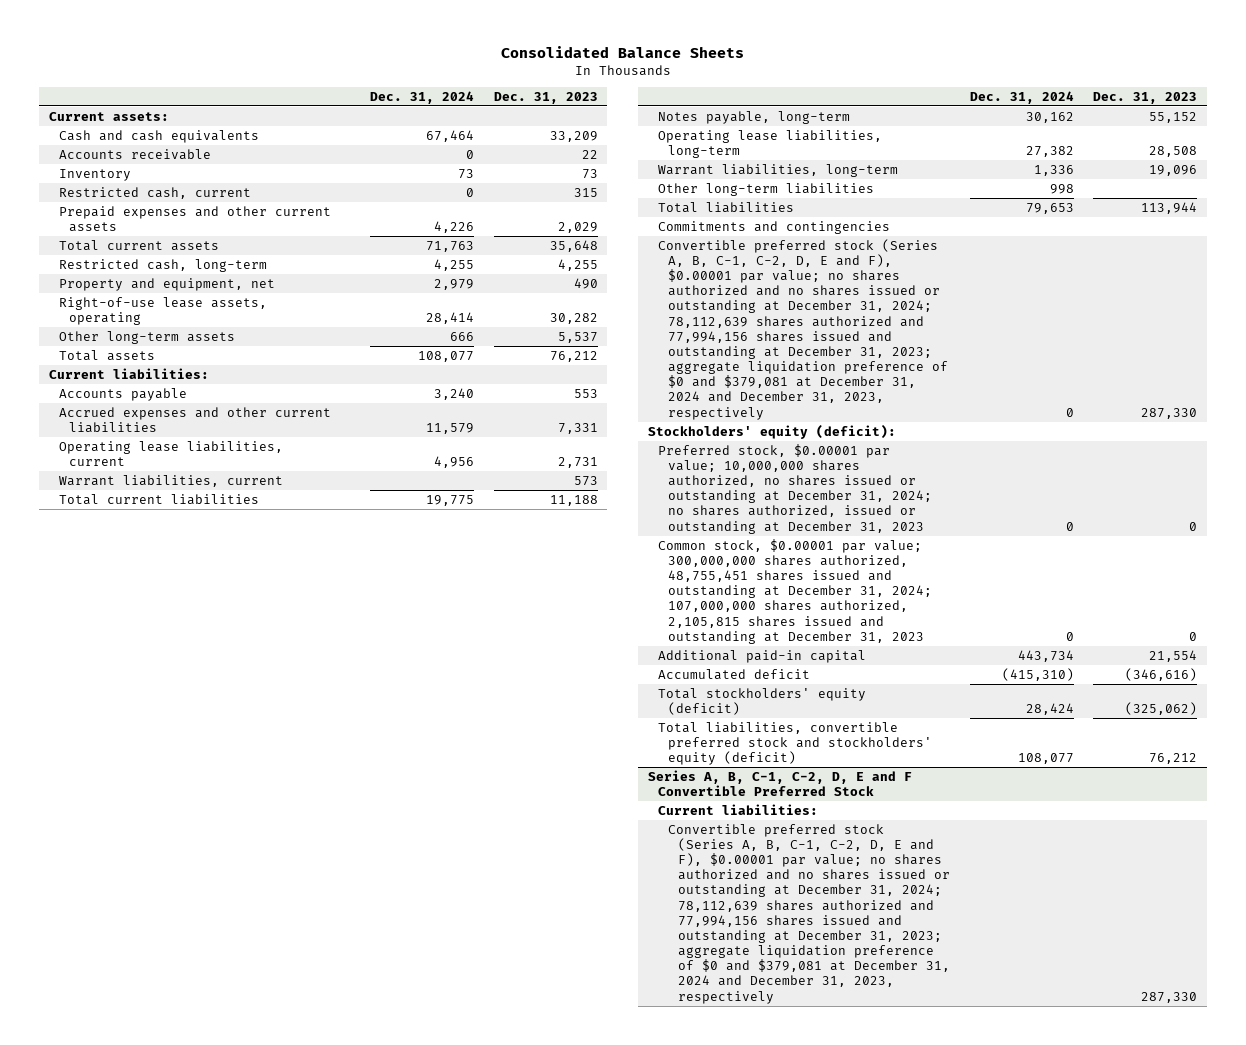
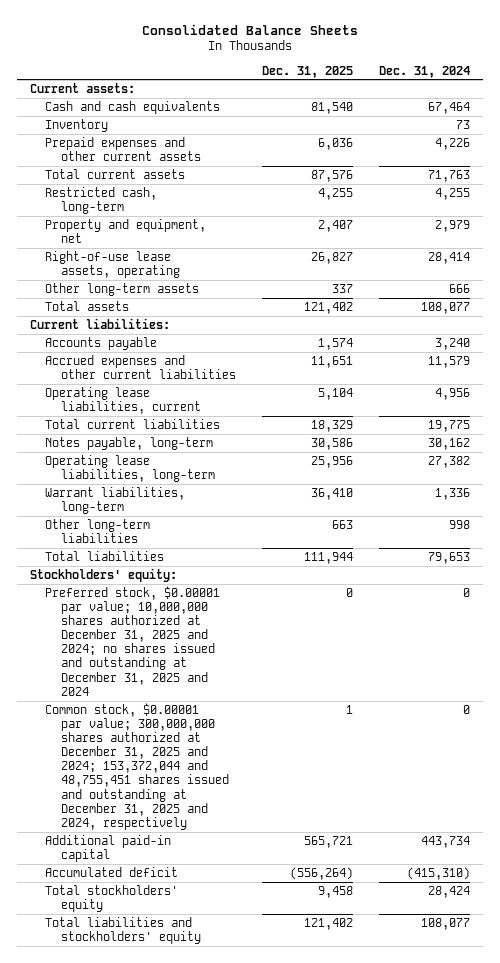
[493,91,598,104] Dec. 31, 2023 -> none
none -> [261,65,353,78] Dec. 31, 2025
[58,148,211,160] Accounts receivable -> none
[58,186,251,199] Restricted cash, current -> none
[58,474,283,487] Warrant liabilities, current -> none
[658,220,891,234] Commitments and contingencies -> none
[658,238,949,420] Convertible preferred stock (Series A, B, C-1, C-2, D, E and F), $0.00001 par value; no shares authorized and no shares issued or outstanding at December 31, 2024; 78,112,639 shares authorized and 77,994,156 shares issued and outstanding at December 31, 2023; aggregate liquidation preference of $0 and $379,081 at December 31, 2024 and December 31, 2023, respectively -> none
[648,424,897,439] Stockholders' equity (deficit): -> [29,567,177,582] Stockholders' equity:
[658,443,933,534] Preferred stock, $0.00001 par value; 10,000,000 shares authorized, no shares issued or outstanding at December 31, 2024; no shares authorized, issued or outstanding at December 31, 2023 -> [45,585,221,696] Preferred stock, $0.00001 par value; 10,000,000 shares authorized at December 31, 2025 and 2024; no shares issued and outstanding at December 31, 2025 and 2024
[658,538,933,644] Common stock, $0.00001 par value; 300,000,000 shares authorized, 48,755,451 shares issued and outstanding at December 31, 2024; 107,000,000 shares authorized, 2,105,815 shares issued and outstanding at December 31, 2023 -> [45,702,229,830] Common stock, $0.00001 par value; 300,000,000 shares authorized at December 31, 2025 and 2024; 153,372,044 and 48,755,451 shares issued and outstanding at December 31, 2025 and 2024, respectively
[648,769,913,796] Series A, B, C-1, C-2, D, E and F Convertible Preferred Stock -> none
[658,803,819,815] Current liabilities: -> none
[668,823,951,1004] Convertible preferred stock (Series A, B, C-1, C-2, D, E and F), $0.00001 par value; no shares authorized and no shares issued or outstanding at December 31, 2024; 78,112,639 shares authorized and 77,994,156 shares issued and outstanding at December 31, 2023; aggregate liquidation preference of $0 and $379,081 at December 31, 2024 and December 31, 2023, respectively -> none
[658,687,867,715] Total stockholders' equity (deficit) -> [45,884,179,912] Total stockholders' equity
[658,721,933,766] Total liabilities, convertible preferred stock and stockholders' equity (deficit) -> [45,916,201,944] Total liabilities and stockholders' equity

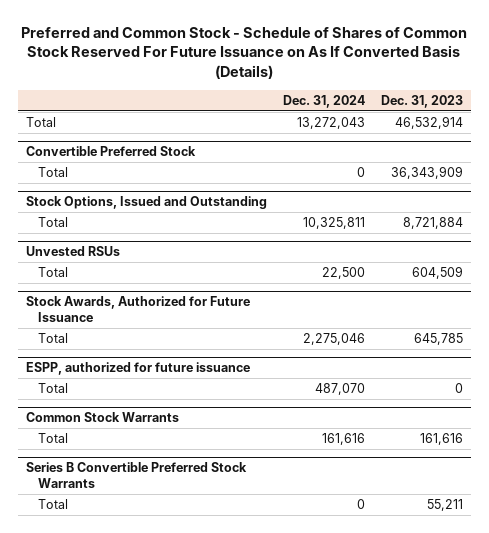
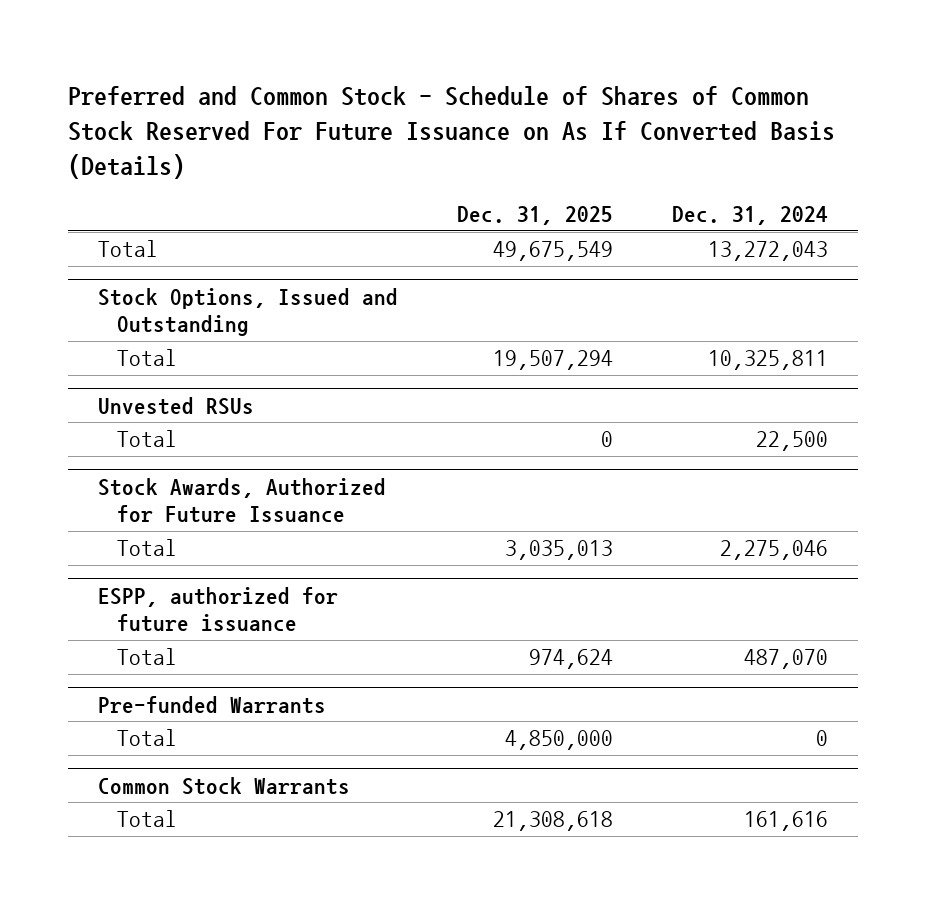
[380,94,463,108] Dec. 31, 2023 -> none
none -> [457,206,614,226] Dec. 31, 2025
[25,146,196,157] Convertible Preferred Stock -> none
[38,167,69,178] Total -> none
none -> [97,695,326,714] Pre-funded Warrants
none -> [116,729,177,747] Total
[25,462,247,489] Series B Convertible Preferred Stock Warrants -> none
[38,499,69,510] Total -> none

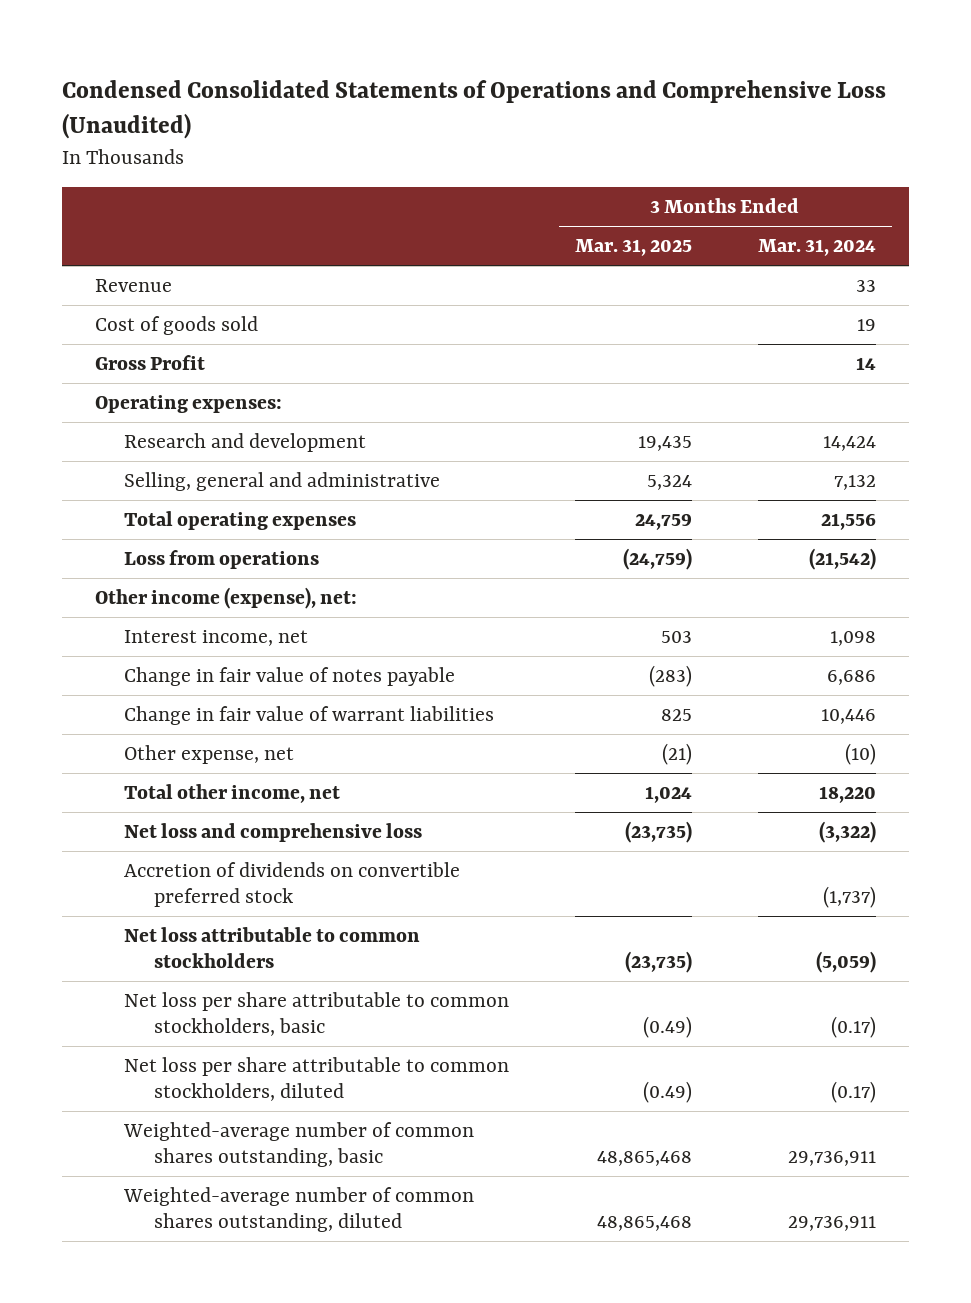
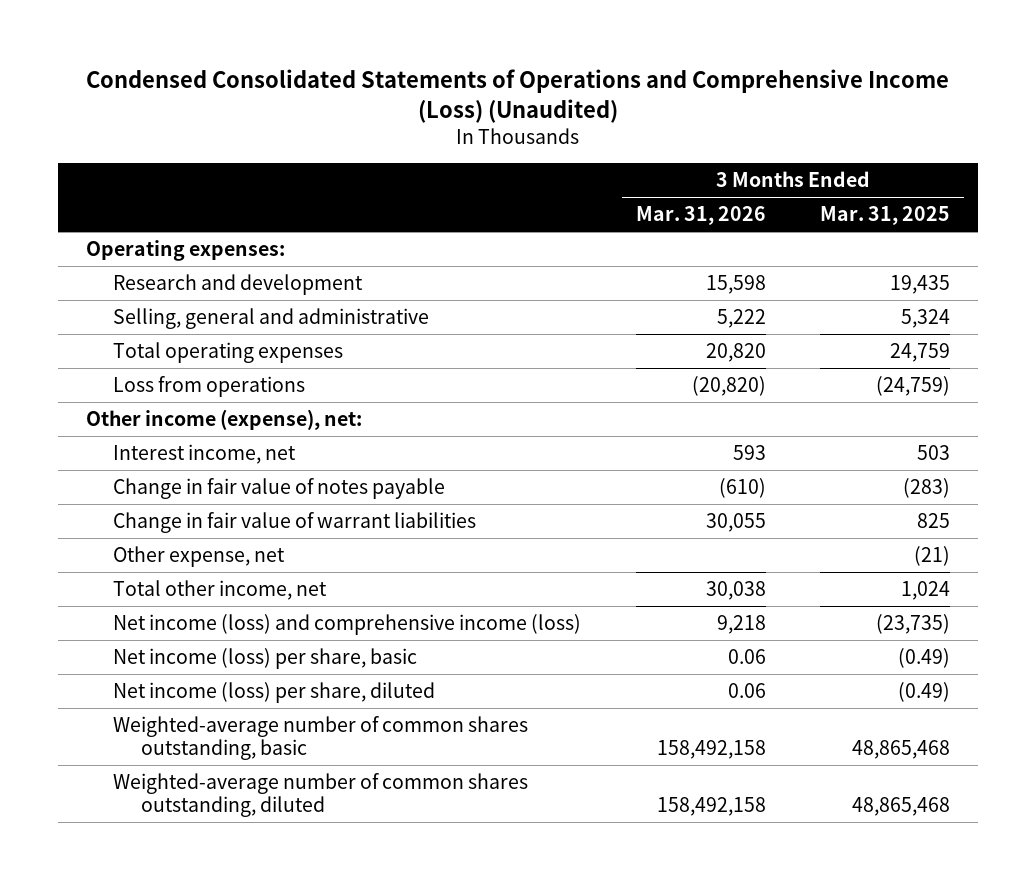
[62,79,887,140] Condensed Consolidated Statements of Operations and Comprehensive Loss (Unaudited) -> [85,69,949,123] Condensed Consolidated Statements of Operations and Comprehensive Income (Loss) (Unaudited)
[757,239,876,257] Mar. 31, 2024 -> none
none -> [635,206,766,226] Mar. 31, 2026
[94,279,172,293] Revenue -> none
[94,316,258,336] Cost of goods sold -> none
[94,355,205,371] Gross Profit -> none
[124,862,461,908] Accretion of dividends on convertible preferred stock -> none
[124,927,421,969] Net loss attributable to common stockholders -> none
[124,823,423,843] Net loss and comprehensive loss -> [113,614,582,636] Net income (loss) and comprehensive income (loss)
[124,992,510,1037] Net loss per share attributable to common stockholders, basic -> [113,648,418,670] Net income (loss) per share, basic
[124,1057,510,1102] Net loss per share attributable to common stockholders, diluted -> [113,682,436,704] Net income (loss) per share, diluted

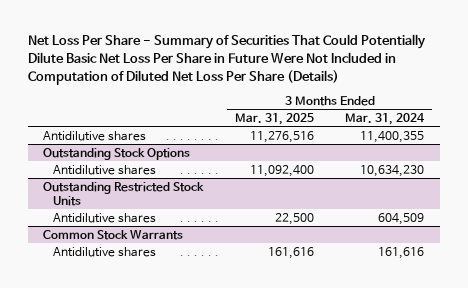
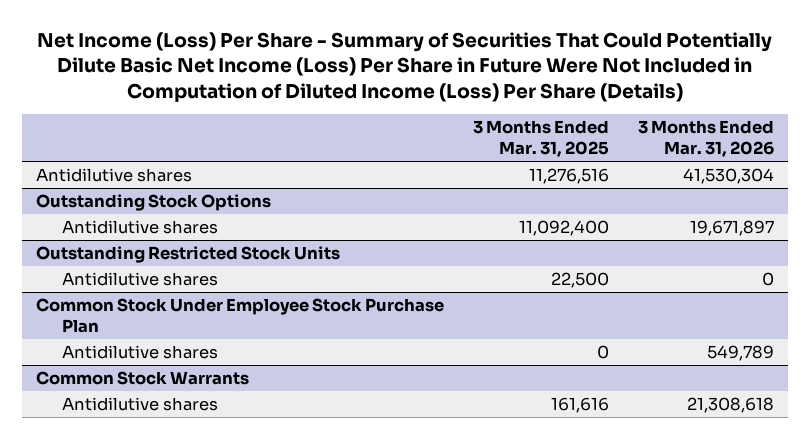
[27,34,426,85] Net Loss Per Share - Summary of Securities That Could Potentially Dilute Basic Net Loss Per Share in Future Were Not Included in Computation of Diluted Net Loss Per Share (Details) -> [36,31,772,102] Net Income (Loss) Per Share - Summary of Securities That Could Potentially Dilute Basic Net Income (Loss) Per Share in Future Were Not Included in Computation of Diluted Income (Loss) Per Share (Details)
[345,112,426,125] Mar. 31, 2024 -> none
none -> [637,120,774,158] 3 Months Ended Mar. 31, 2026
none -> [36,298,445,333] Common Stock Under Employee Stock Purchase Plan
none -> [61,345,218,360] Antidilutive shares

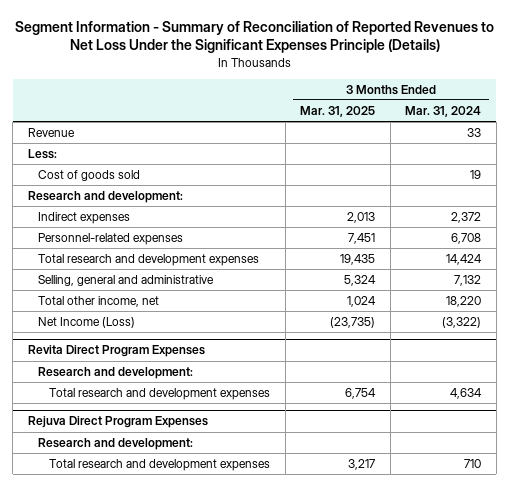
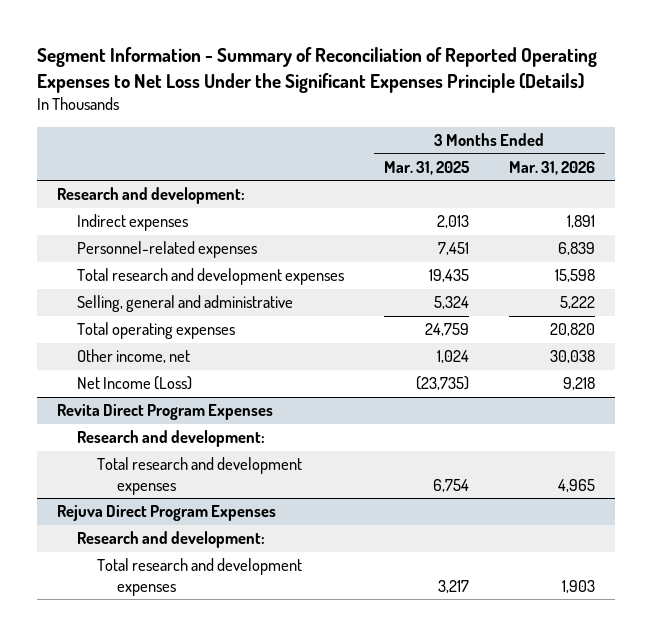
[14,20,494,54] Segment Information - Summary of Reconciliation of Reported Revenues to Net Loss Under the Significant Expenses Principle (Details) -> [36,47,597,93] Segment Information - Summary of Reconciliation of Reported Operating Expenses to Net Loss Under the Significant Expenses Principle (Details)
[405,105,482,117] Mar. 31, 2024 -> none
none -> [508,160,595,175] Mar. 31, 2026
[27,128,75,138] Revenue -> none
[27,149,57,160] Less: -> none
[38,170,141,182] Cost of goods sold -> none
none -> [76,322,235,340] Total operating expenses
[38,296,160,308] Total other income, net -> [76,349,190,364] Other income, net

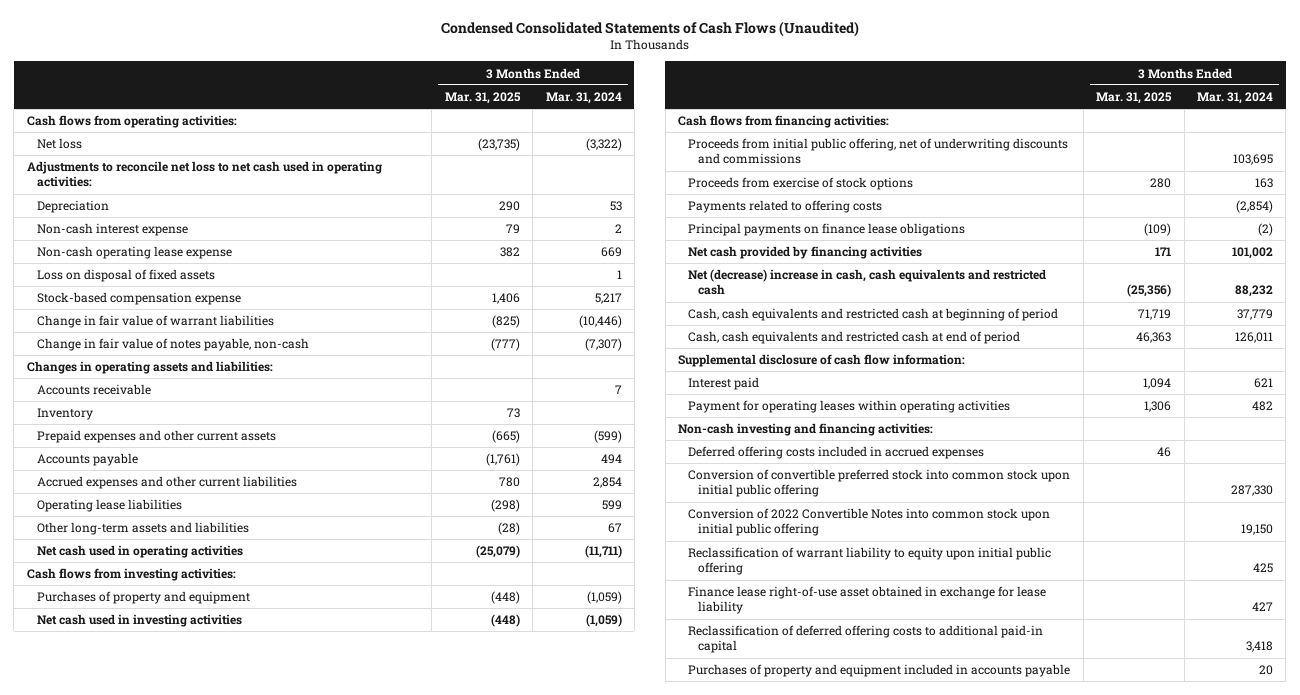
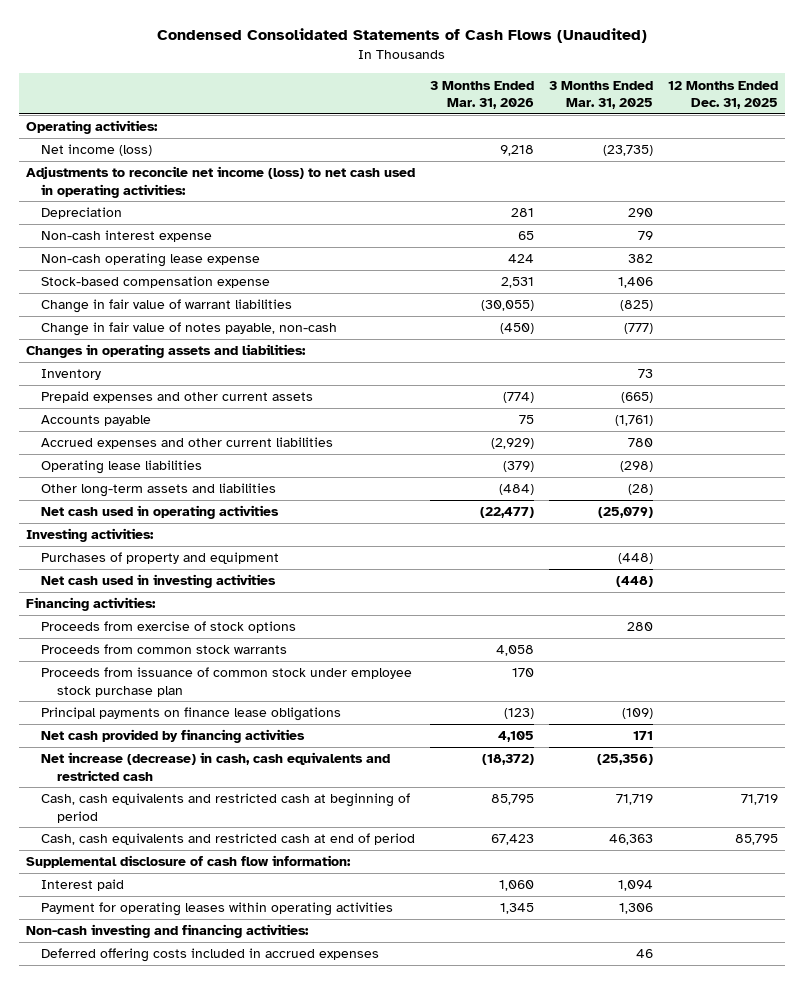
[545,91,622,104] Mar. 31, 2024 -> none
none -> [430,80,535,109] 3 Months Ended Mar. 31, 2026
none -> [667,80,778,109] 12 Months Ended Dec. 31, 2025
[26,115,237,129] Cash flows from operating activities: -> [26,120,159,135] Operating activities:
[36,138,82,150] Net loss -> [41,144,153,157] Net income (loss)
[26,161,382,188] Adjustments to reconcile net loss to net cash used in operating activities: -> [26,166,416,198] Adjustments to reconcile net income (loss) to net cash used in operating activities:
[36,269,215,283] Loss on disposal of fixed assets -> none
[36,384,151,396] Accounts receivable -> none
[26,568,236,582] Cash flows from investing activities: -> [26,528,155,543] Investing activities:
[688,138,1069,165] Proceeds from initial public offering, net of underwriting discounts and commissions -> none
[678,115,890,129] Cash flows from financing activities: -> [26,597,157,612] Financing activities:
[688,200,883,214] Payments related to offering costs -> none
none -> [41,644,288,655] Proceeds from common stock warrants
none -> [41,667,413,697] Proceeds from issuance of common stock under employee stock purchase plan
[688,269,1047,296] Net (decrease) increase in cash, cash equivalents and restricted cash -> [41,752,391,781] Net increase (decrease) in cash, cash equivalents and restricted cash
[688,469,1071,498] Conversion of convertible preferred stock into common stock upon initial public offering -> none
[688,508,1051,537] Conversion of 2022 Convertible Notes into common stock upon initial public offering -> none
[688,547,1052,576] Reclassification of warrant liability to equity upon initial public offering -> none
[688,586,1047,615] Finance lease right-of-use asset obtained in exchange for lease liability -> none
[688,625,1044,654] Reclassification of deferred offering costs to additional paid-in capital -> none
[688,664,1071,678] Purchases of property and equipment included in accounts payable -> none

